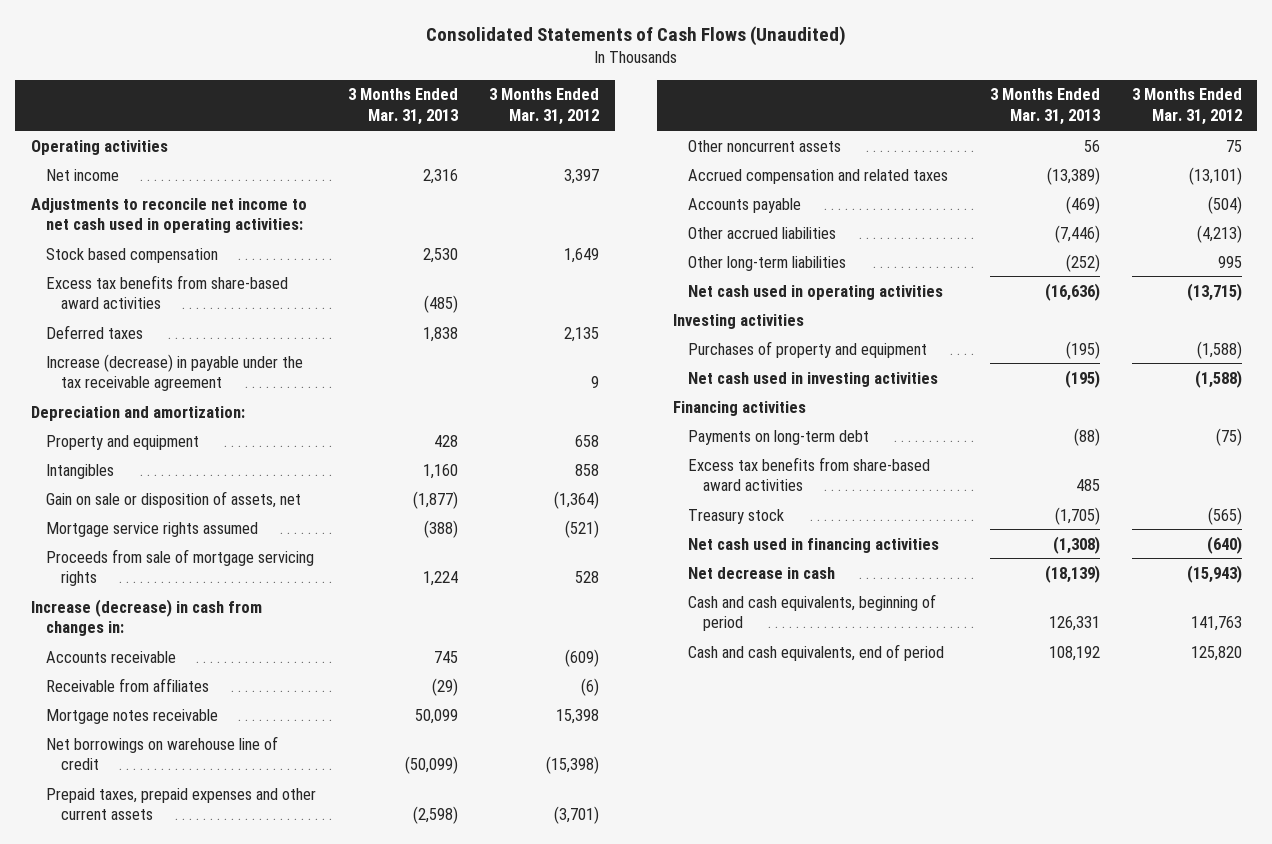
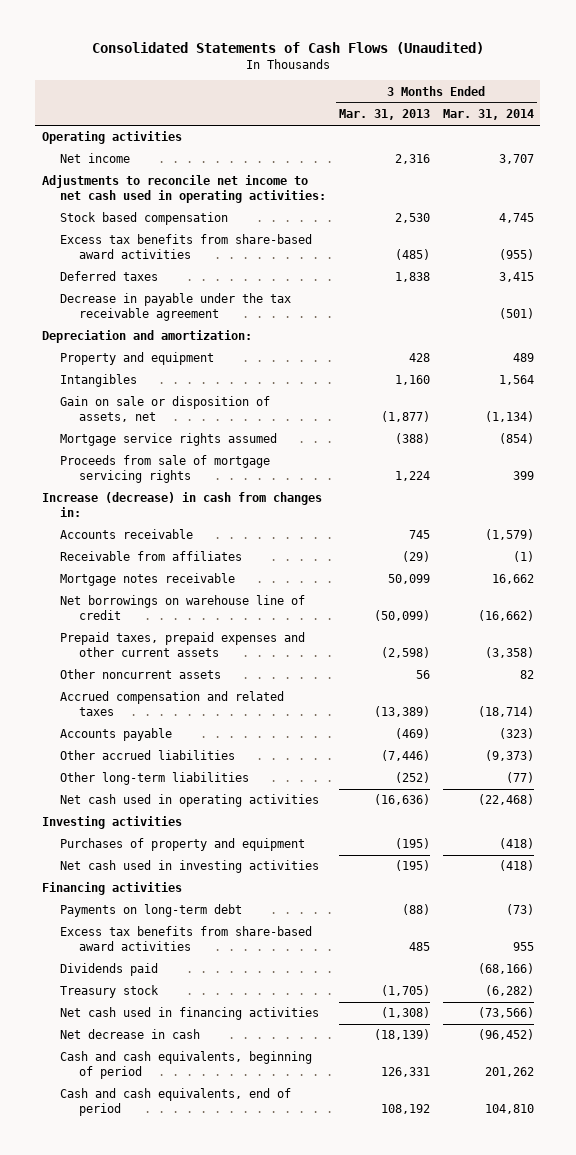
[489,88,600,126] 3 Months Ended Mar. 31, 2012 -> none
none -> [442,109,534,121] Mar. 31, 2014
[45,353,303,392] Increase (decrease) in payable under the tax receivable agreement -> [60,293,292,321] Decrease in payable under the tax receivable agreement
none -> [60,963,159,977] Dividends paid

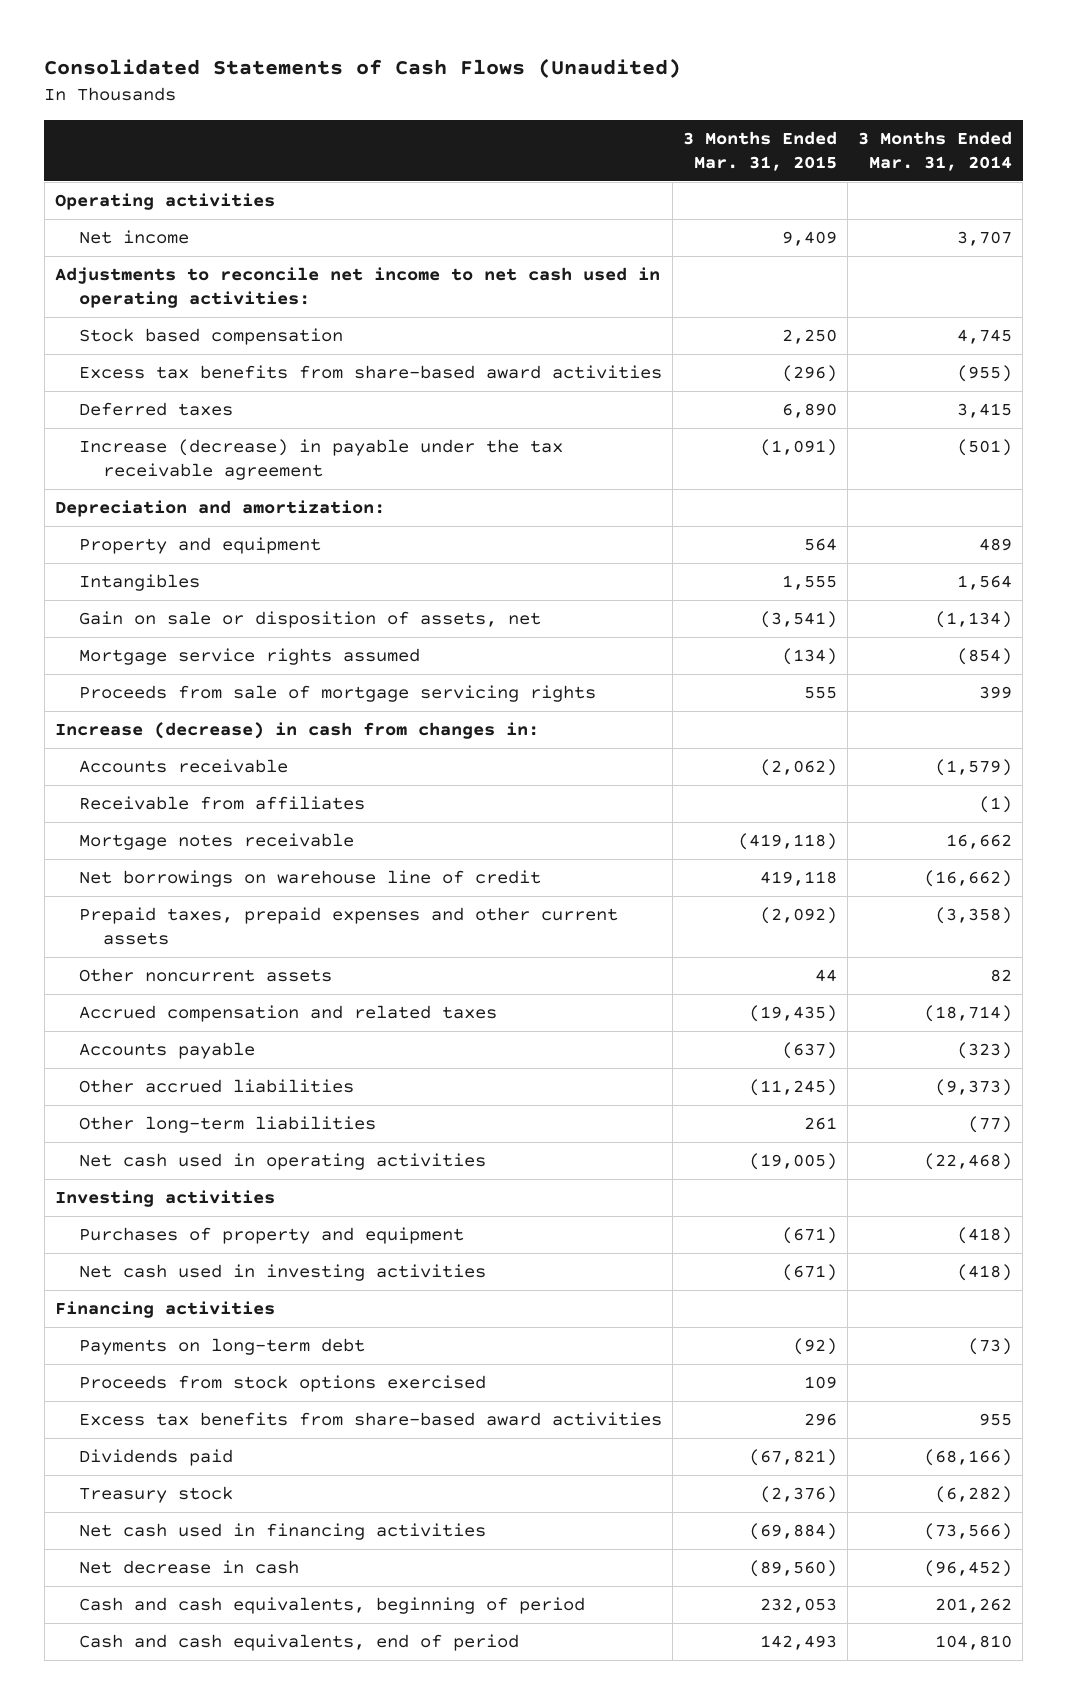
[339,109,431,121] Mar. 31, 2013 -> none
none -> [683,130,838,171] 3 Months Ended Mar. 31, 2015
[60,293,292,321] Decrease in payable under the tax receivable agreement -> [78,439,563,481] Increase (decrease) in payable under the tax receivable agreement
none -> [78,1375,486,1393] Proceeds from stock options exercised

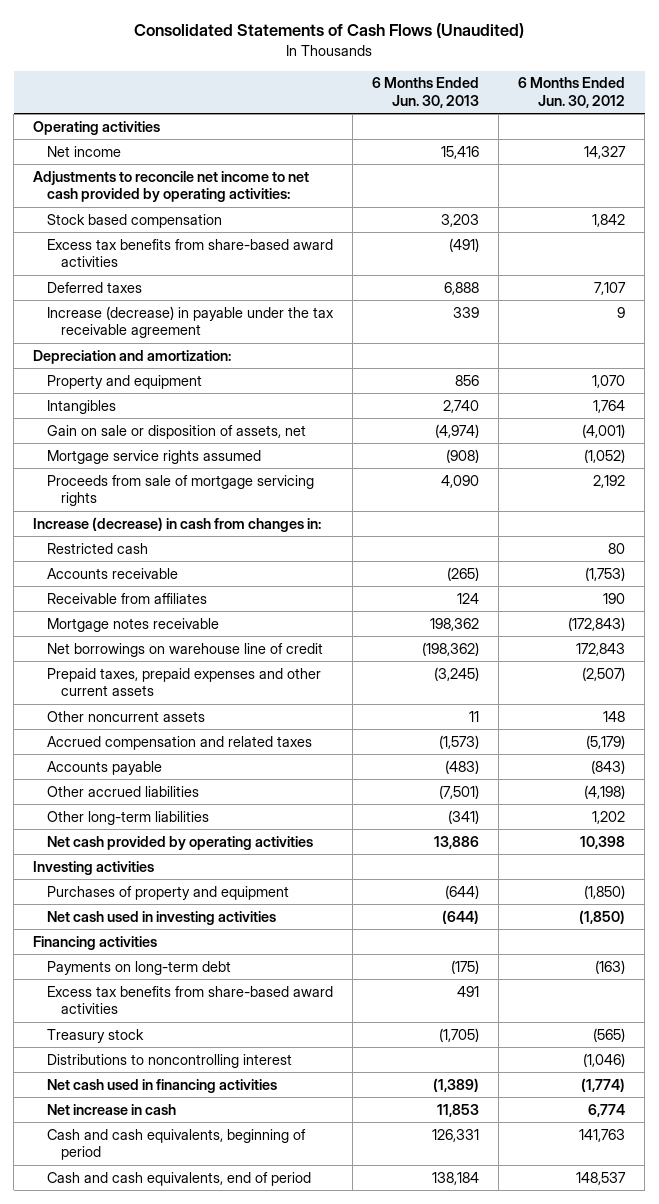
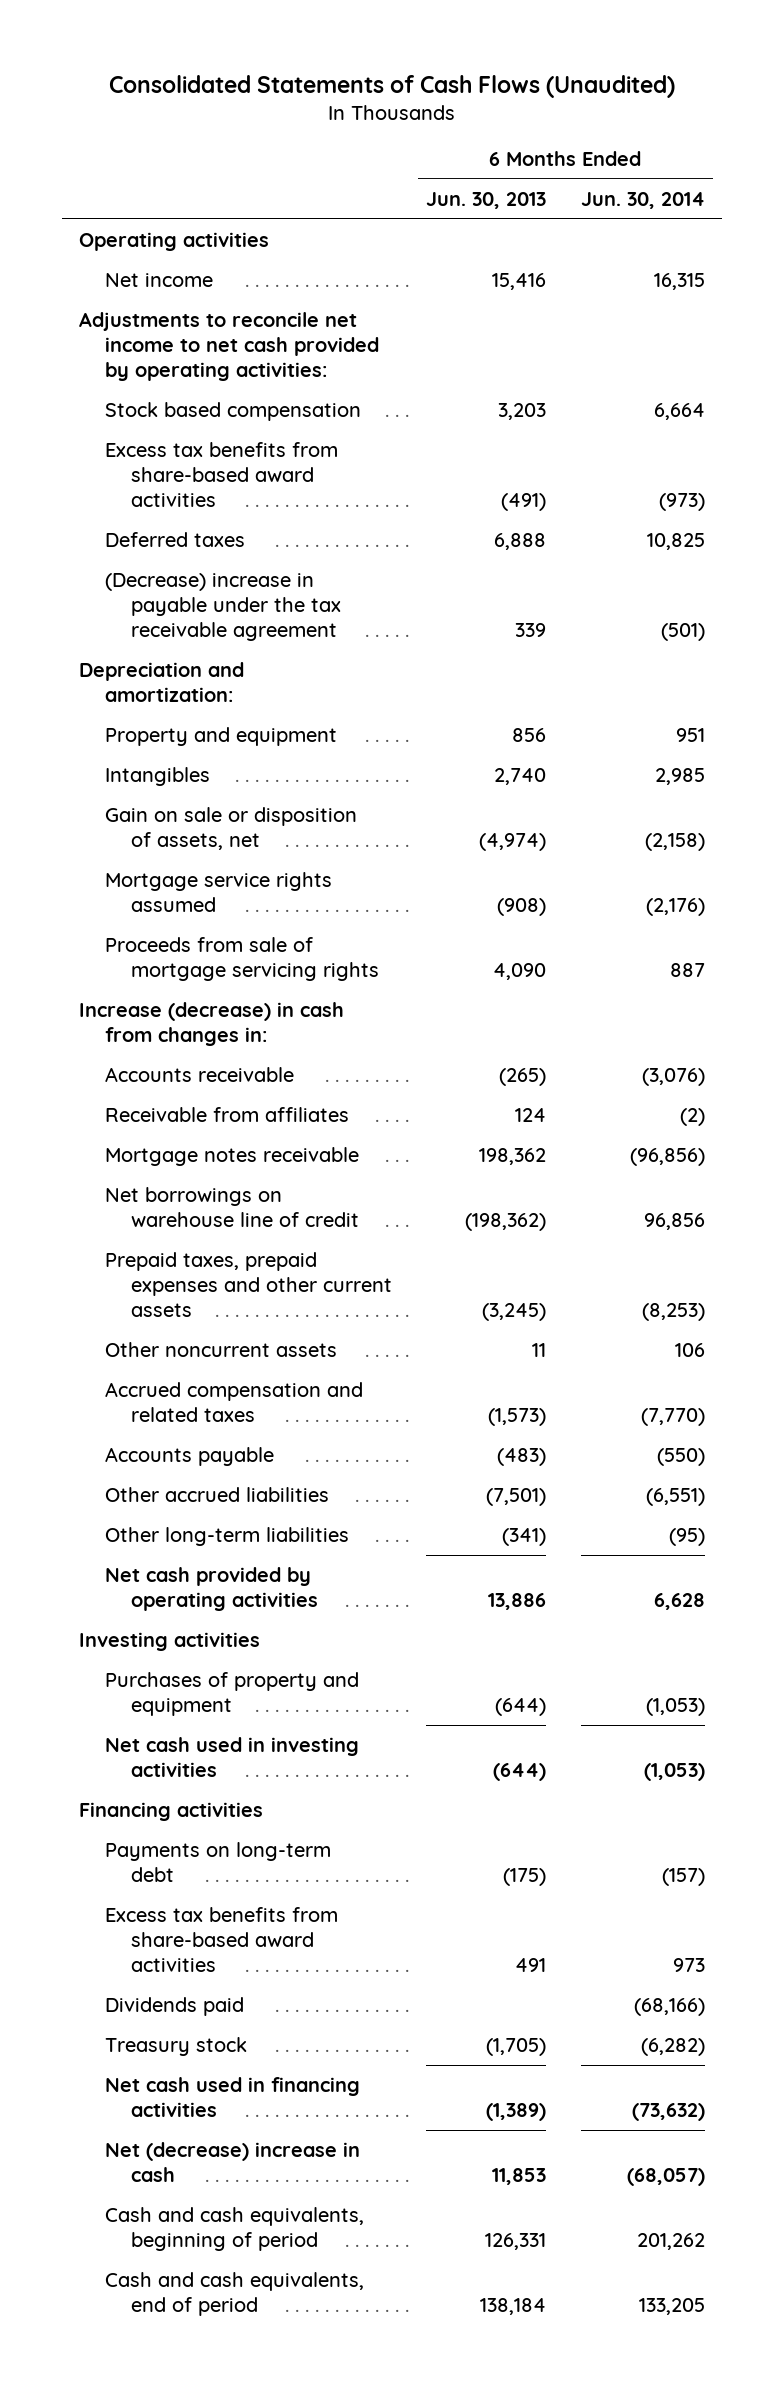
[518,77,626,108] 6 Months Ended Jun. 30, 2012 -> none
none -> [580,191,705,209] Jun. 30, 2014
[47,305,335,339] Increase (decrease) in payable under the tax receivable agreement -> [105,572,342,642] (Decrease) increase in payable under the tax receivable agreement
[47,542,149,554] Restricted cash -> none
none -> [105,1996,245,2016] Dividends paid
[47,1053,293,1068] Distributions to noncontrolling interest -> none
[47,1103,177,1115] Net increase in cash -> [105,2141,361,2183] Net (decrease) increase in cash

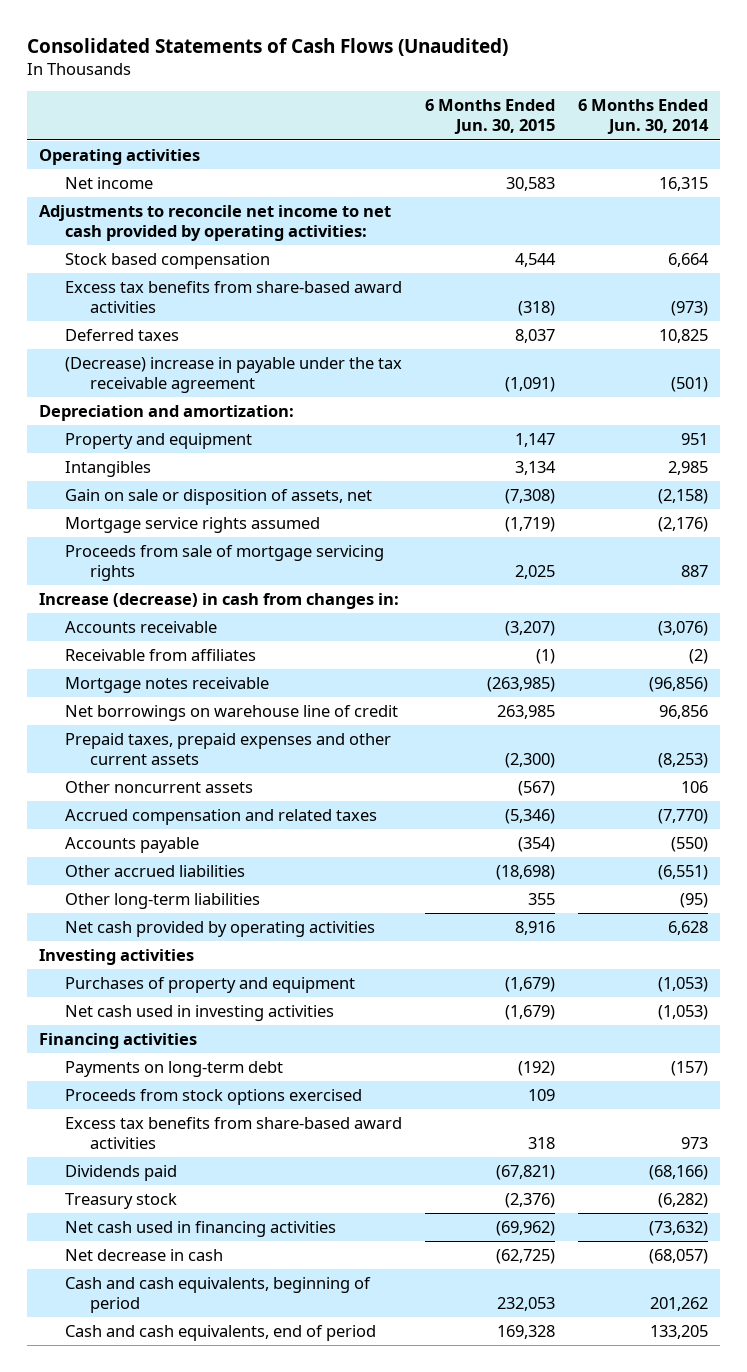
[426,191,547,209] Jun. 30, 2013 -> none
none -> [424,99,555,135] 6 Months Ended Jun. 30, 2015
none -> [64,1089,362,1106] Proceeds from stock options exercised
[105,2141,361,2183] Net (decrease) increase in cash -> [64,1249,223,1262] Net decrease in cash

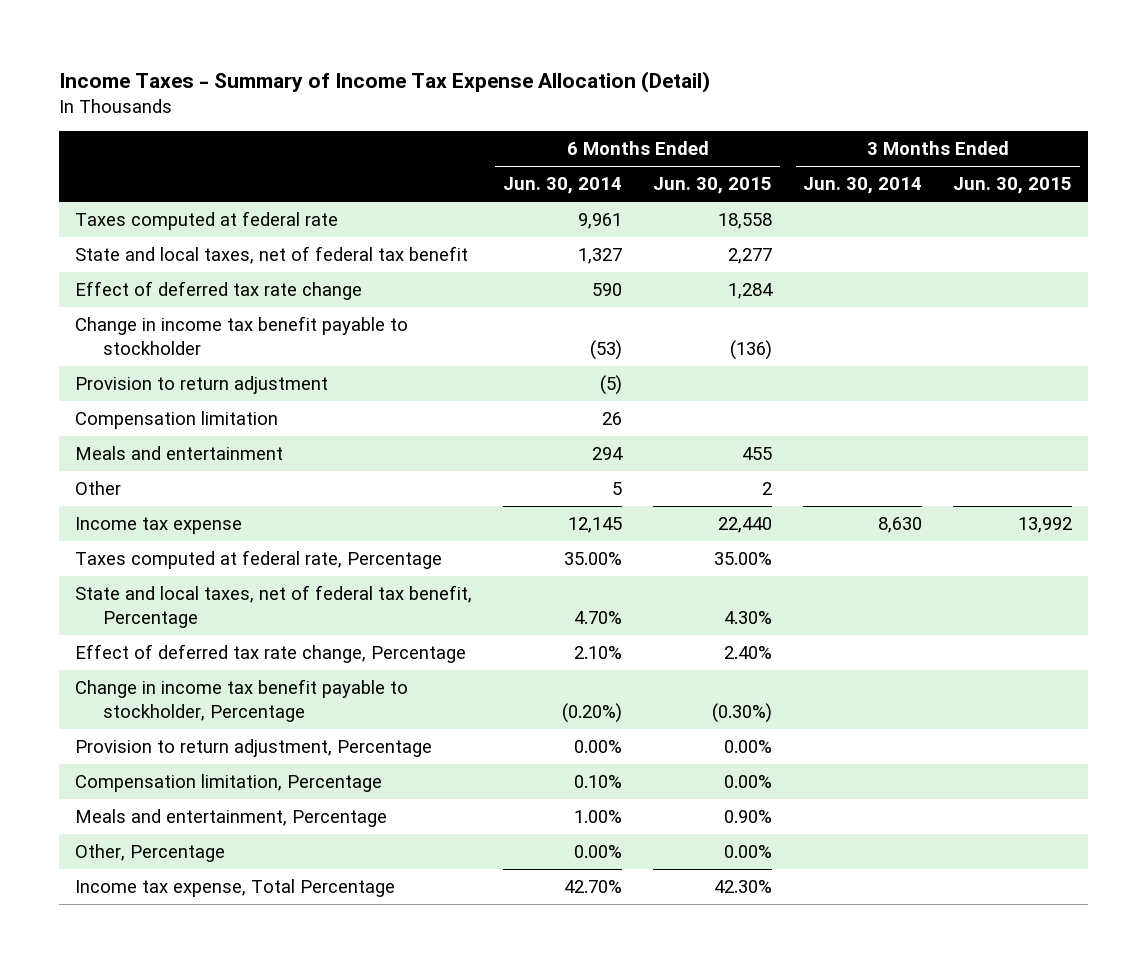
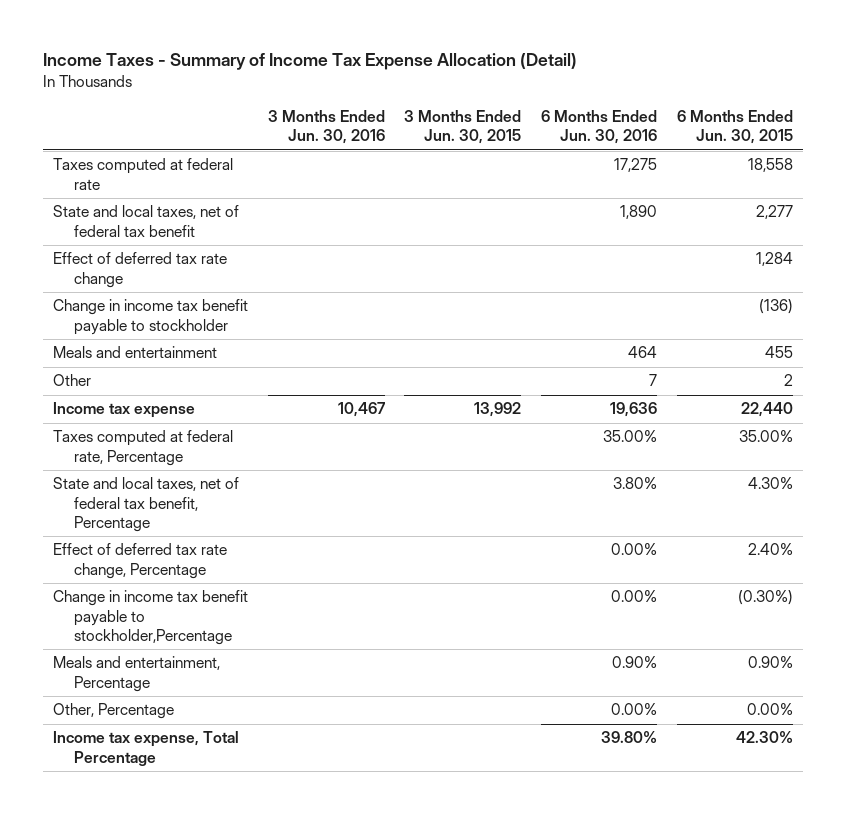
[503,177,623,195] Jun. 30, 2014 -> none
[803,177,923,195] Jun. 30, 2014 -> none
none -> [267,109,385,145] 3 Months Ended Jun. 30, 2016
none -> [541,109,658,145] 6 Months Ended Jun. 30, 2016
[75,376,329,395] Provision to return adjustment -> none
[75,411,279,430] Compensation limitation -> none
[75,739,433,758] Provision to return adjustment, Percentage -> none
[75,774,383,793] Compensation limitation, Percentage -> none
[75,679,409,722] Change in income tax benefit payable to stockholder, Percentage -> [52,590,248,646] Change in income tax benefit payable to stockholder,Percentage

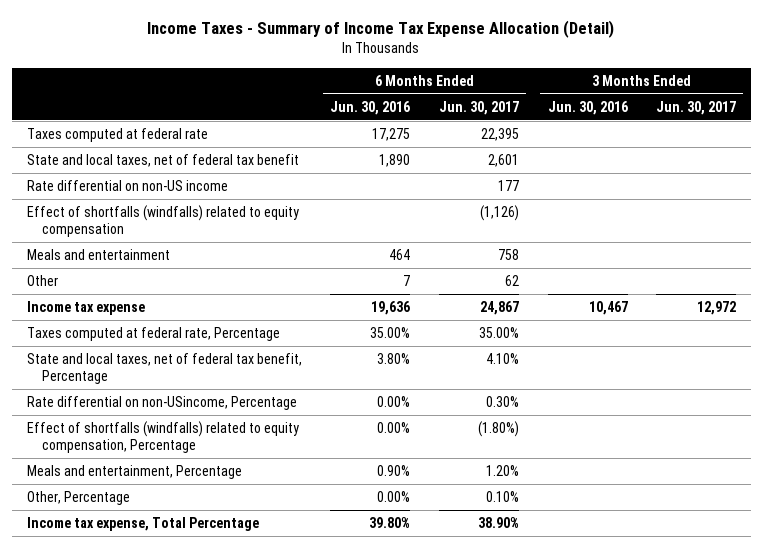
[404,109,522,145] 3 Months Ended Jun. 30, 2015 -> none
[677,109,794,145] 6 Months Ended Jun. 30, 2015 -> none
none -> [438,100,519,115] Jun. 30, 2017
none -> [656,100,737,115] Jun. 30, 2017
[52,252,227,288] Effect of deferred tax rate change -> none
[52,299,248,335] Change in income tax benefit payable to stockholder -> none
none -> [26,180,228,192] Rate differential on non-US income
none -> [26,205,299,237] Effect of shortfalls (windfalls) related to equity compensation
[52,590,248,646] Change in income tax benefit payable to stockholder,Percentage -> none
[52,543,227,579] Effect of deferred tax rate change, Percentage -> [26,396,297,411] Rate differential on non-USincome, Percentage
none -> [26,421,299,453] Effect of shortfalls (windfalls) related to equity compensation, Percentage

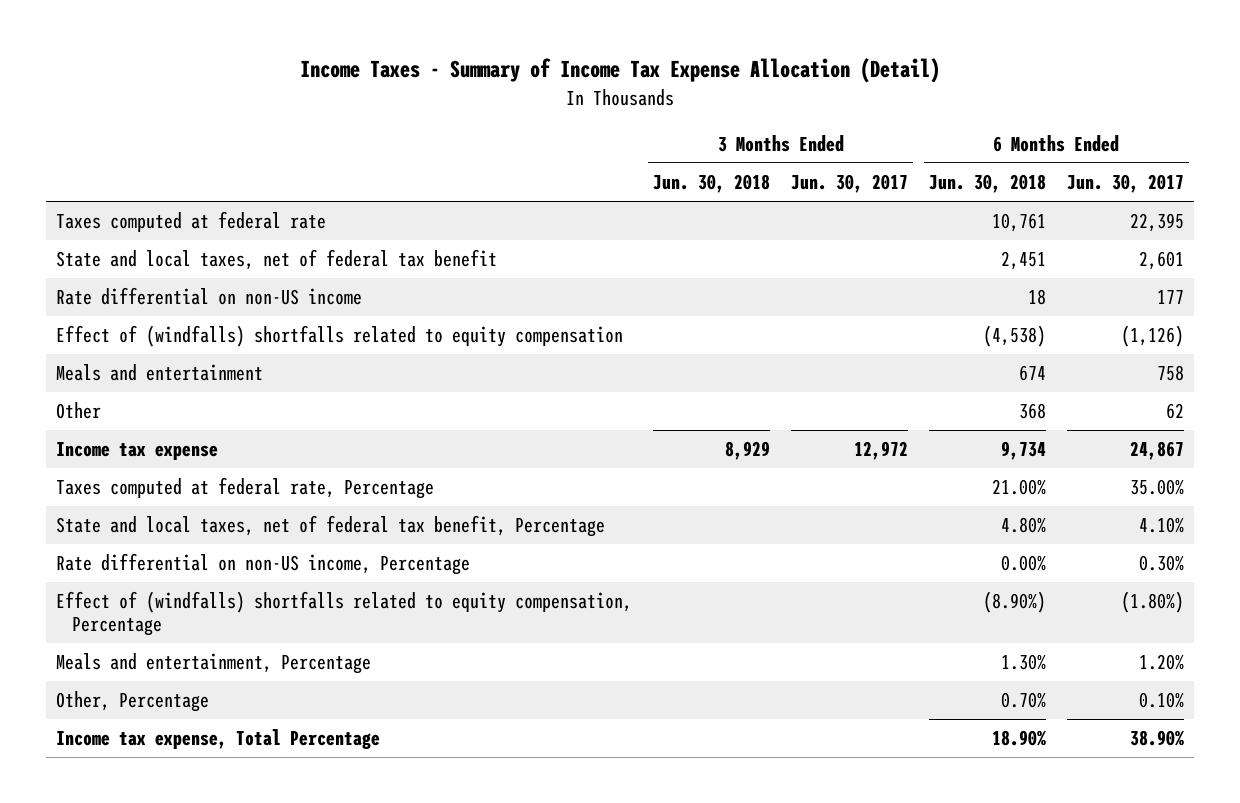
[330,100,411,115] Jun. 30, 2016 -> none
[547,100,628,115] Jun. 30, 2016 -> none
none -> [653,174,771,194] Jun. 30, 2018
none -> [928,174,1046,194] Jun. 30, 2018
[26,205,299,237] Effect of shortfalls (windfalls) related to equity compensation -> [56,325,624,348] Effect of (windfalls) shortfalls related to equity compensation
[26,396,297,411] Rate differential on non-USincome, Percentage -> [56,553,471,576] Rate differential on non-US income, Percentage
[26,421,299,453] Effect of shortfalls (windfalls) related to equity compensation, Percentage -> [56,591,633,637] Effect of (windfalls) shortfalls related to equity compensation, Percentage

